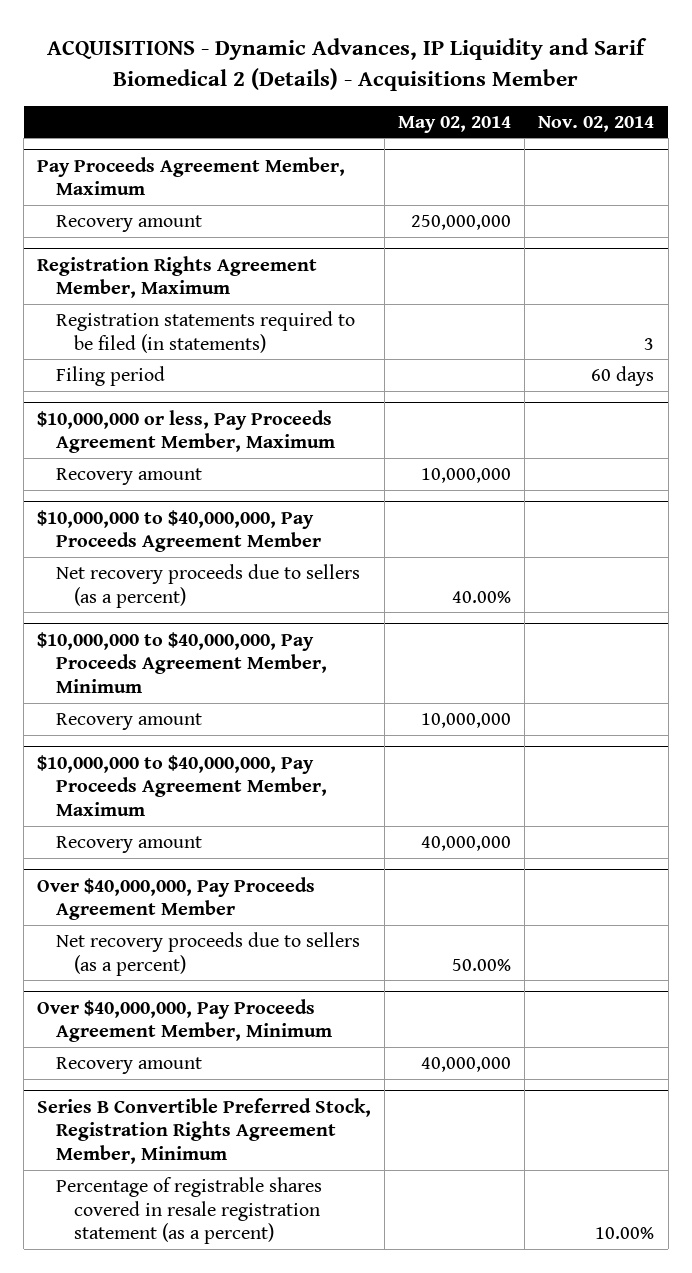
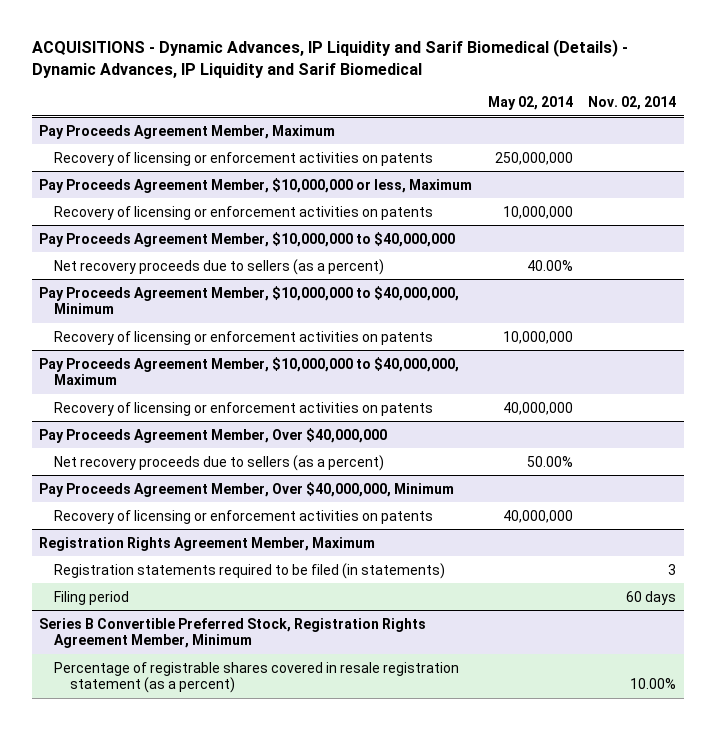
[46,37,647,91] ACQUISITIONS - Dynamic Advances, IP Liquidity and Sarif Biomedical 2 (Details) - Acquisitions Member -> [31,39,628,78] ACQUISITIONS - Dynamic Advances, IP Liquidity and Sarif Biomedical (Details) - Dynamic Advances, IP Liquidity and Sarif Biomedical
[55,215,202,233] Recovery amount -> [54,151,434,166] Recovery of licensing or enforcement activities on patents
none -> [39,177,473,193] Pay Proceeds Agreement Member, $10,000,000 or less, Maximum
none -> [54,205,434,220] Recovery of licensing or enforcement activities on patents
none -> [39,231,456,247] Pay Proceeds Agreement Member, $10,000,000 to $40,000,000
none -> [54,258,385,275] Net recovery proceeds due to sellers (as a percent)
none -> [39,285,460,314] Pay Proceeds Agreement Member, $10,000,000 to $40,000,000, Minimum
none -> [54,330,434,345] Recovery of licensing or enforcement activities on patents
none -> [39,356,460,385] Pay Proceeds Agreement Member, $10,000,000 to $40,000,000, Maximum
none -> [54,401,434,416] Recovery of licensing or enforcement activities on patents
none -> [39,427,388,443] Pay Proceeds Agreement Member, Over $40,000,000
none -> [54,454,385,471] Net recovery proceeds due to sellers (as a percent)
none -> [39,481,455,497] Pay Proceeds Agreement Member, Over $40,000,000, Minimum
none -> [54,509,434,524] Recovery of licensing or enforcement activities on patents
[37,409,335,454] $10,000,000 or less, Pay Proceeds Agreement Member, Maximum -> none
[55,468,202,486] Recovery amount -> none
[37,509,321,553] $10,000,000 to $40,000,000, Pay Proceeds Agreement Member -> none
[55,564,360,608] Net recovery proceeds due to sellers (as a percent) -> none
[37,631,327,693] $10,000,000 to $40,000,000, Pay Proceeds Agreement Member, Minimum -> none
[55,713,202,731] Recovery amount -> none
[37,754,327,816] $10,000,000 to $40,000,000, Pay Proceeds Agreement Member, Maximum -> none
[55,836,202,854] Recovery amount -> none
[37,876,316,921] Over $40,000,000, Pay Proceeds Agreement Member -> none
[55,932,360,976] Net recovery proceeds due to sellers (as a percent) -> none
[37,998,332,1043] Over $40,000,000, Pay Proceeds Agreement Member, Minimum -> none
[55,1057,202,1075] Recovery amount -> none

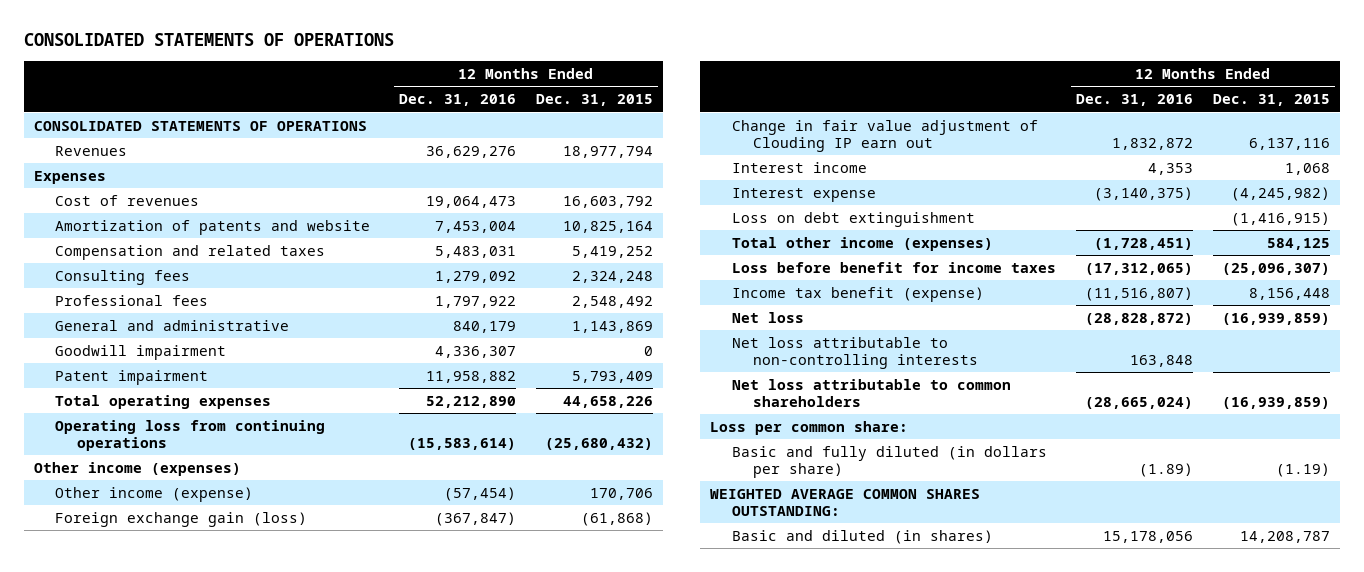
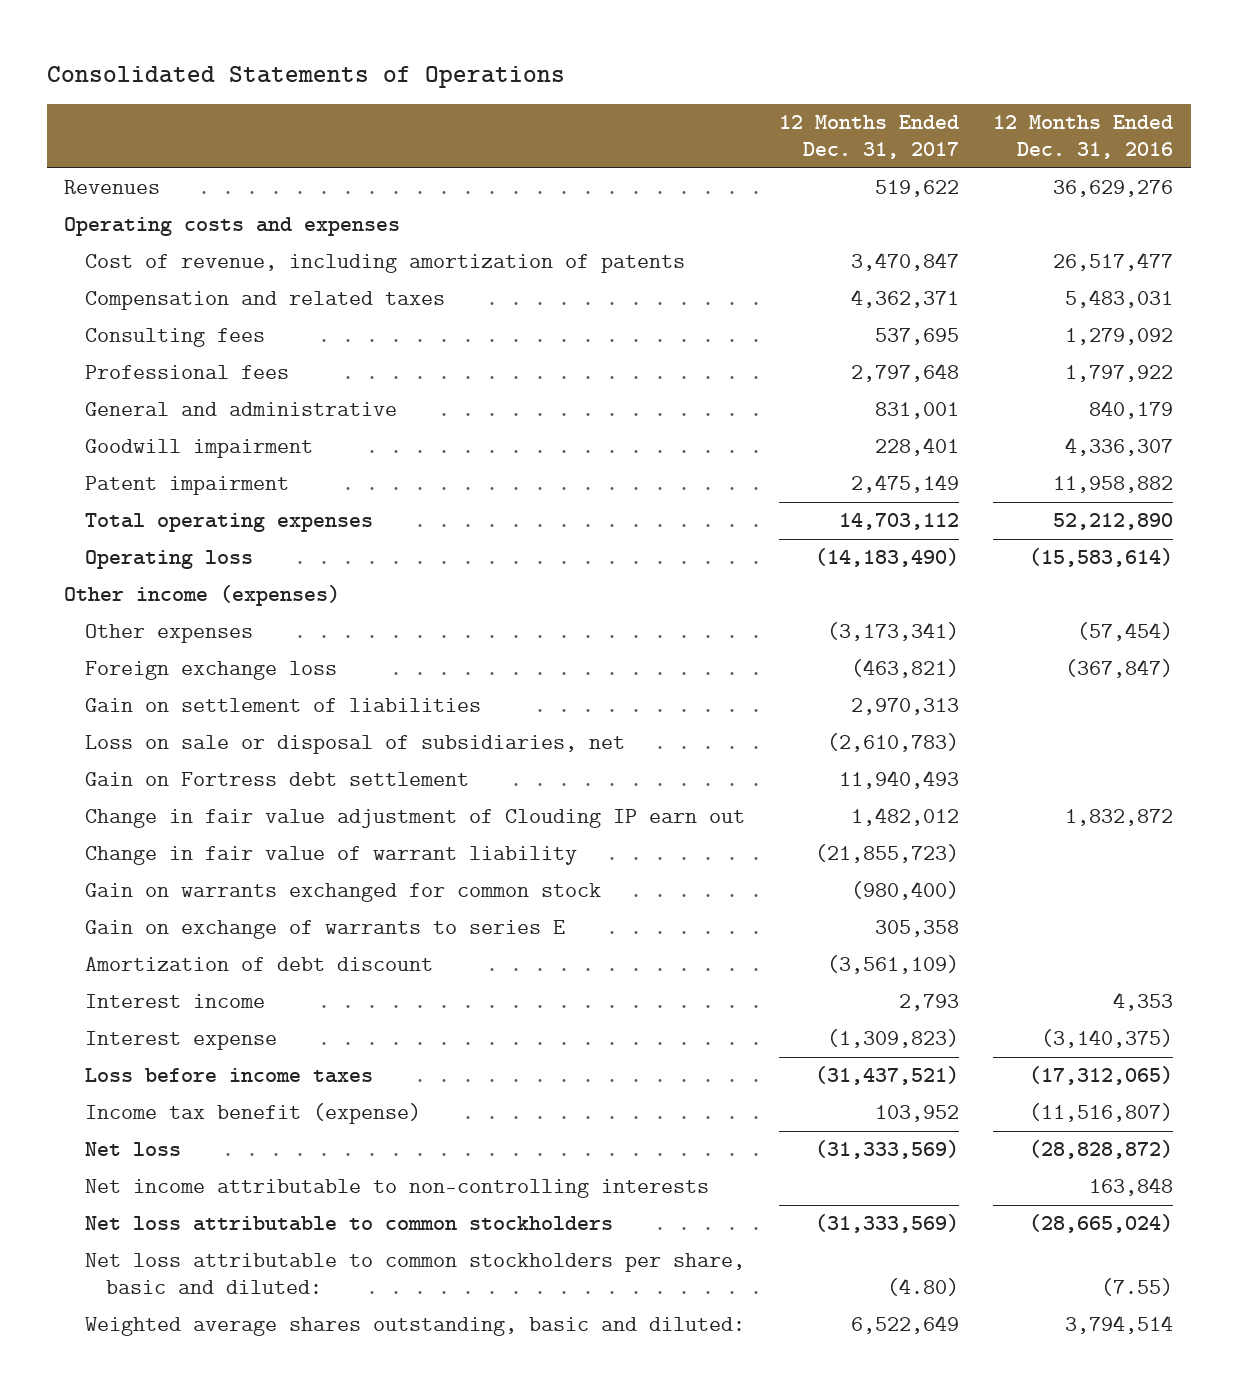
[23,33,394,47] CONSOLIDATED STATEMENTS OF OPERATIONS -> [46,65,565,88] Consolidated Statements of Operations
[536,94,654,107] Dec. 31, 2015 -> none
none -> [779,115,960,160] 12 Months Ended Dec. 31, 2017
[33,120,367,131] CONSOLIDATED STATEMENTS OF OPERATIONS -> none
[55,219,371,235] Amortization of patents and website -> none
[33,170,106,184] Expenses -> [64,217,401,237] Operating costs and expenses
[55,194,200,206] Cost of revenues -> [84,254,685,274] Cost of revenue, including amortization of patents
[426,195,517,208] 19,064,473 -> [1053,252,1174,272] 26,517,477
[55,419,326,452] Operating loss from continuing operations -> [84,550,253,570] Operating loss
[55,486,254,502] Other income (expense) -> [84,624,253,644] Other expenses
[55,511,308,527] Foreign exchange gain (loss) -> [84,661,337,681] Foreign exchange loss
none -> [84,698,481,713] Gain on settlement of liabilities
none -> [84,735,625,755] Loss on sale or disposal of subsidiaries, net
none -> [84,772,469,787] Gain on Fortress debt settlement
none -> [84,846,577,866] Change in fair value of warrant liability
none -> [84,883,601,903] Gain on warrants exchanged for common stock
none -> [84,920,565,940] Gain on exchange of warrants to series E
none -> [84,957,433,972] Amortization of debt discount
[731,211,975,227] Loss on debt extinguishment -> none
[731,236,993,251] Total other income (expenses) -> none
[731,261,1056,273] Loss before benefit for income taxes -> [84,1068,373,1084] Loss before income taxes
[710,420,909,435] Loss per common share: -> none
[731,445,1047,479] Basic and fully diluted (in dollars per share) -> none
[710,488,981,517] WEIGHTED AVERAGE COMMON SHARES OUTSTANDING: -> none
[731,336,979,370] Net loss attributable to non-controlling interests -> [84,1179,709,1199] Net income attributable to non-controlling interests
[731,378,1011,408] Net loss attributable to common shareholders -> [84,1216,613,1232] Net loss attributable to common stockholders
none -> [84,1253,745,1295] Net loss attributable to common stockholders per share, basic and diluted:
[731,529,993,544] Basic and diluted (in shares) -> [84,1317,745,1337] Weighted average shares outstanding, basic and diluted:
[1102,530,1193,543] 15,178,056 -> [1065,1315,1174,1335] 3,794,514

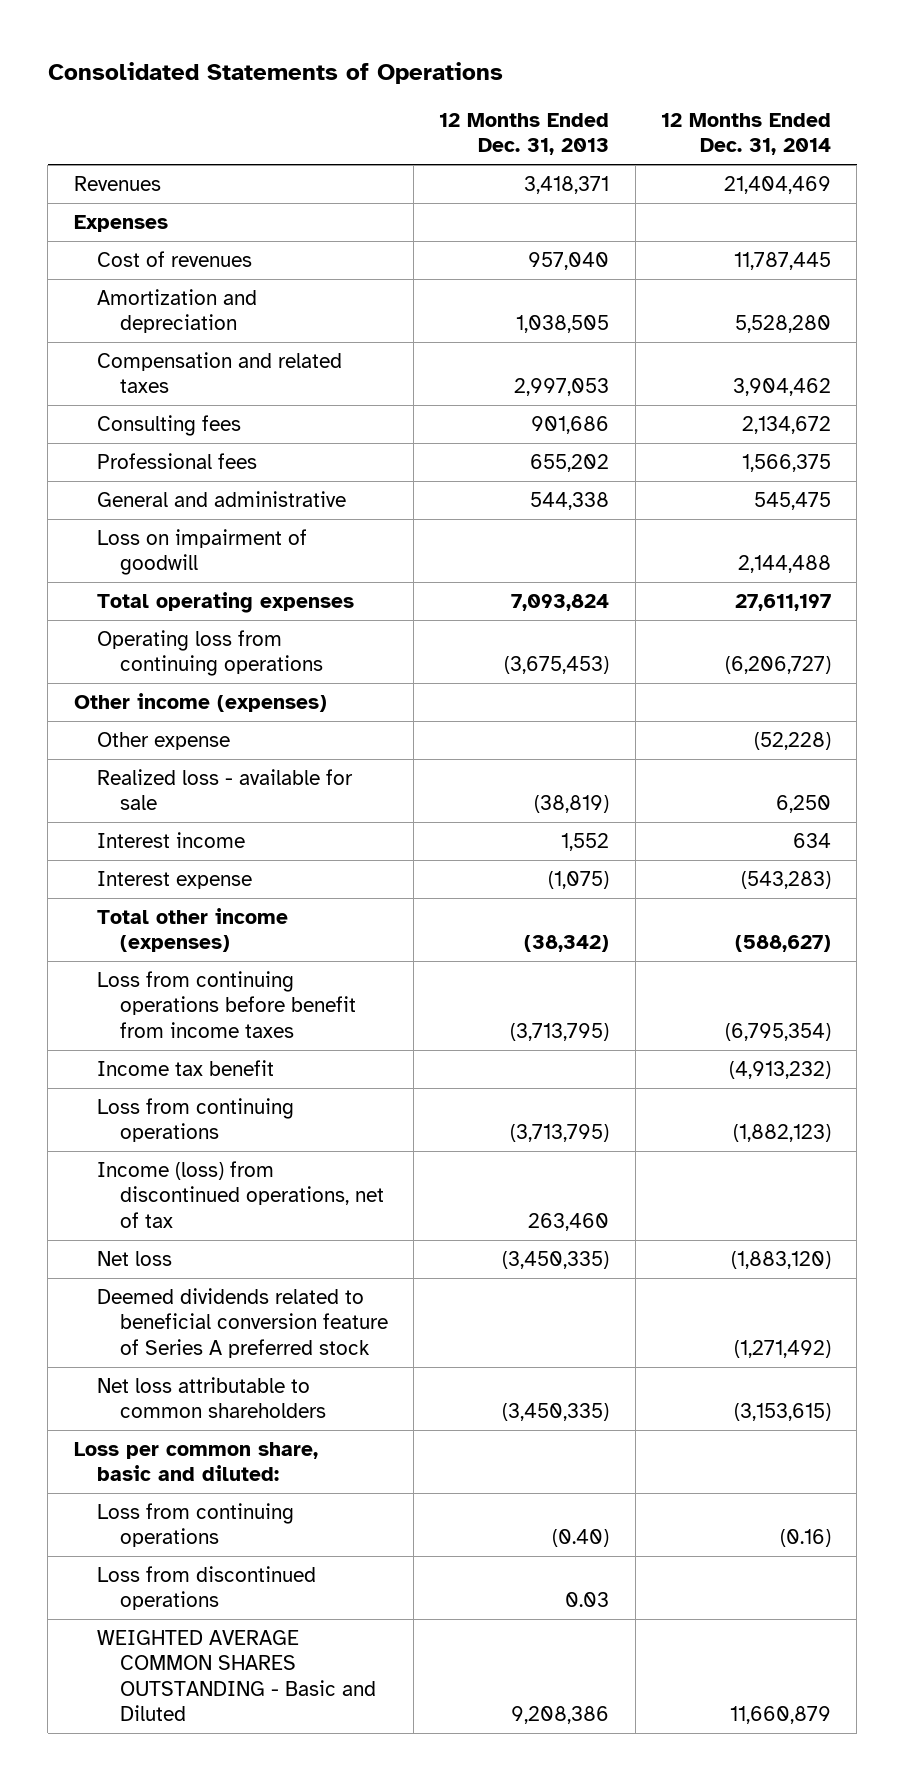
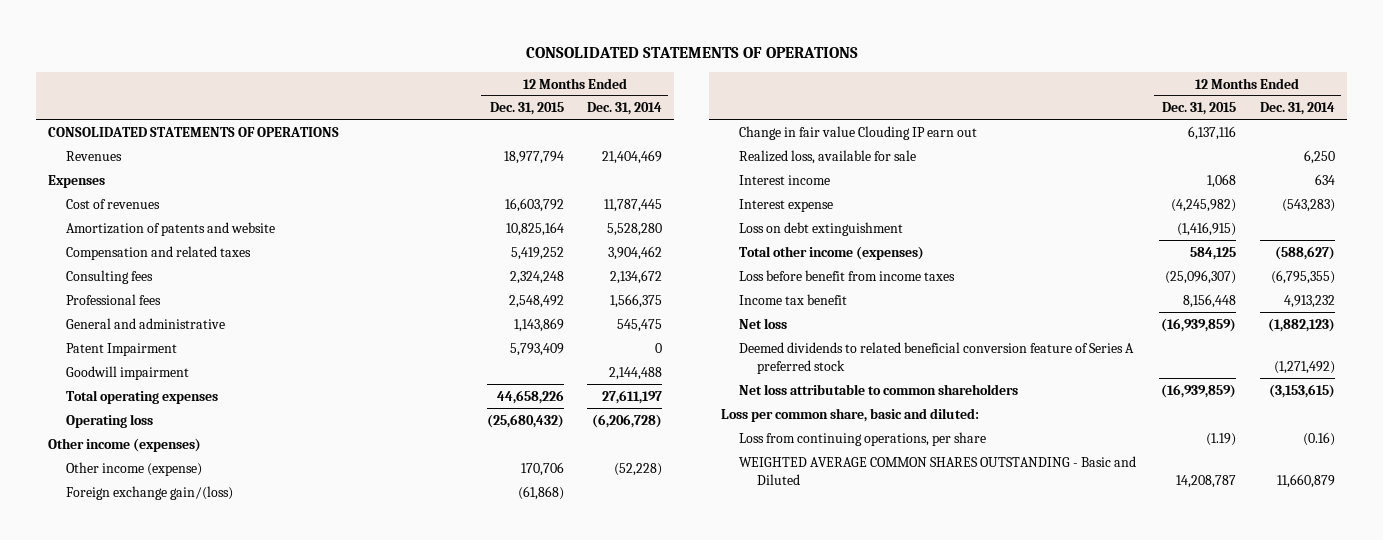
[47,62,503,85] Consolidated Statements of Operations -> [525,47,858,59] CONSOLIDATED STATEMENTS OF OPERATIONS
[439,112,610,156] 12 Months Ended Dec. 31, 2013 -> none
none -> [489,102,564,116] Dec. 31, 2015
none -> [48,126,340,137] CONSOLIDATED STATEMENTS OF OPERATIONS
[96,289,257,334] Amortization and depreciation -> [66,221,276,236] Amortization of patents and website
none -> [66,342,178,356] Patent Impairment
[96,529,307,576] Loss on impairment of goodwill -> [66,365,190,380] Goodwill impairment
[96,630,323,677] Operating loss from continuing operations -> [66,413,154,428] Operating loss
[725,656,832,675] (6,206,727) -> [592,413,663,428] (6,206,728)
[96,732,230,751] Other expense -> [66,461,203,476] Other income (expense)
none -> [66,485,234,500] Foreign exchange gain/(loss)
none -> [738,125,977,140] Change in fair value Clouding IP earn out
[96,769,353,811] Realized loss - available for sale -> [738,149,916,164] Realized loss, available for sale
none -> [738,221,903,236] Loss on debt extinguishment
[96,1161,384,1228] Income (loss) from discontinued operations, net of tax -> none
[96,1251,172,1267] Net loss -> none
[96,971,356,1038] Loss from continuing operations before benefit from income taxes -> [738,269,955,281] Loss before benefit from income taxes
[725,1022,832,1041] (6,795,354) -> [1270,269,1335,284] (6,795,355)
[729,1061,832,1080] (4,913,232) -> [1283,294,1335,308] 4,913,232
[96,1098,294,1143] Loss from continuing operations -> [738,317,787,329] Net loss
[96,1288,388,1358] Deemed dividends related to beneficial conversion feature of Series A preferred stock -> [738,341,1134,374] Deemed dividends to related beneficial conversion feature of Series A preferred stock
[96,1566,316,1611] Loss from discontinued operations -> none
[96,1503,294,1548] Loss from continuing operations -> [738,431,986,446] Loss from continuing operations, per share

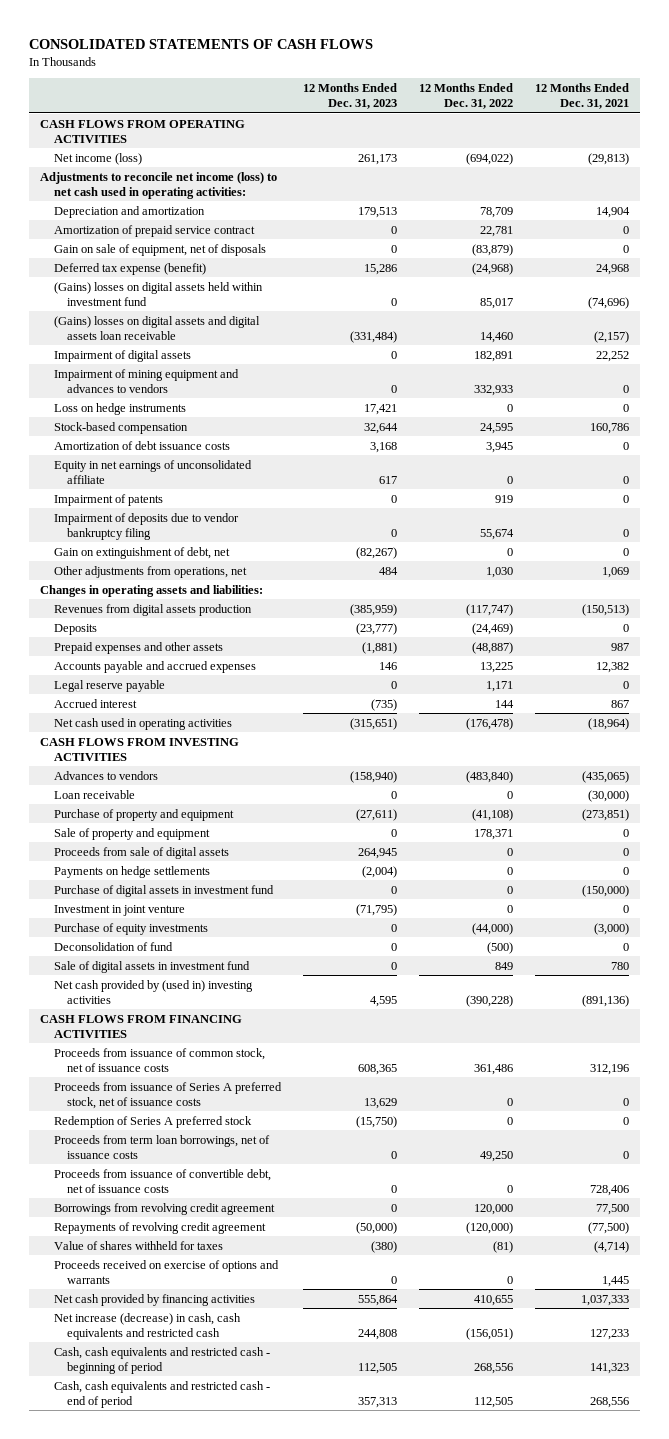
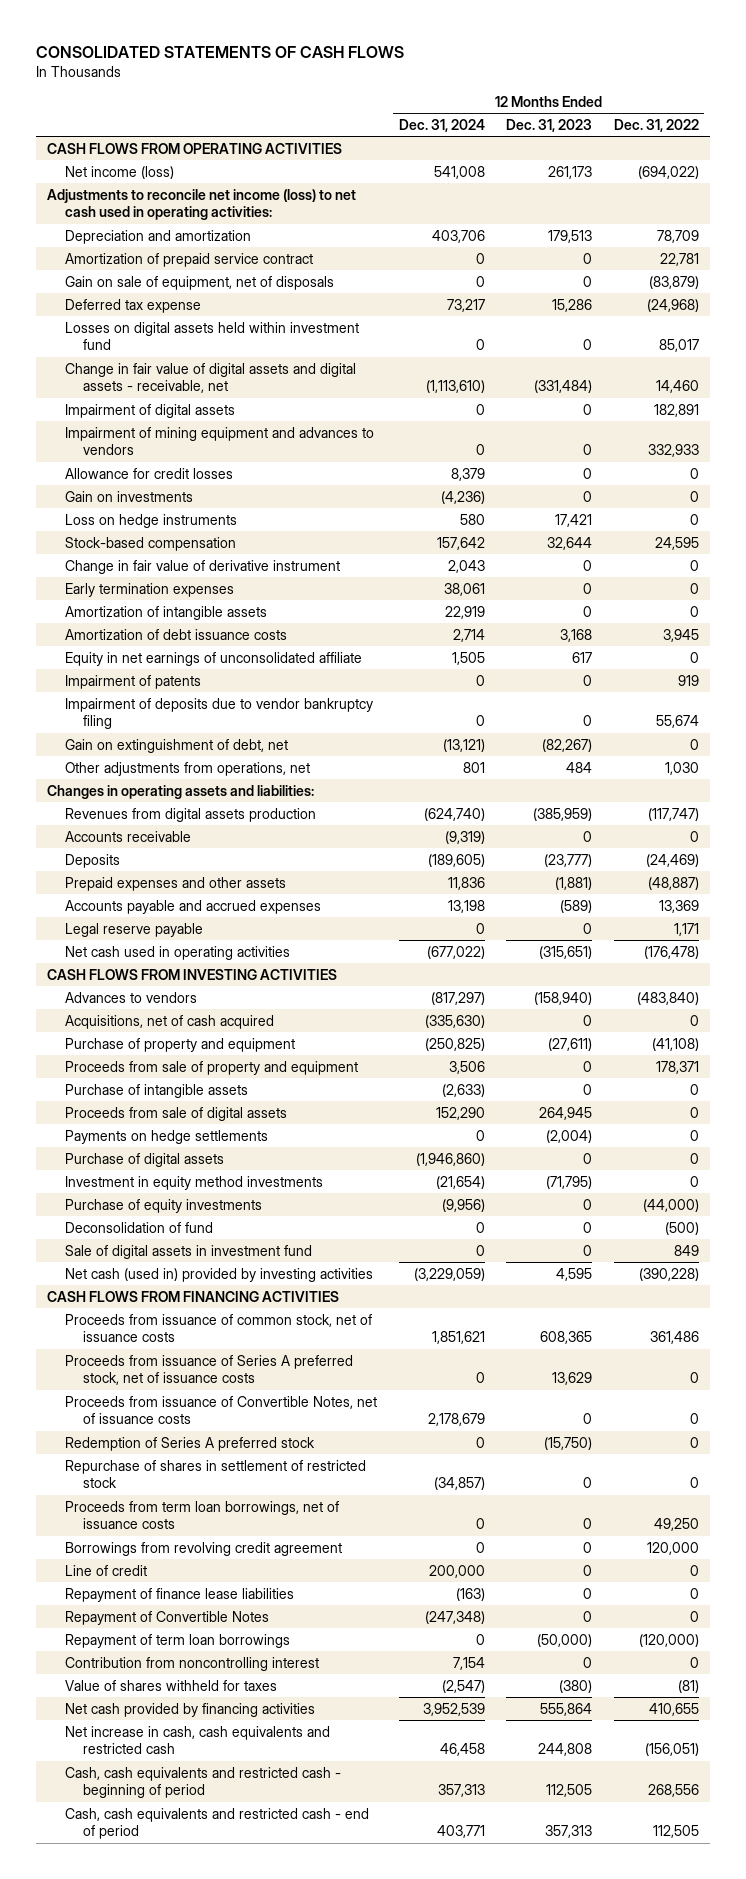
[534,82,629,110] 12 Months Ended Dec. 31, 2021 -> none
none -> [398,119,485,133] Dec. 31, 2024
[53,262,206,275] Deferred tax expense (benefit) -> [65,298,202,313] Deferred tax expense
[53,281,263,306] (Gains) losses on digital assets held within investment fund -> [65,321,360,351] Losses on digital assets held within investment fund
[53,315,260,340] (Gains) losses on digital assets and digital assets loan receivable -> [65,362,357,394] Change in fair value of digital assets and digital assets - receivable, net
none -> [65,467,234,479] Allowance for credit losses
none -> [65,490,194,502] Gain on investments
none -> [65,559,341,574] Change in fair value of derivative instrument
none -> [65,582,235,597] Early termination expenses
none -> [65,605,268,620] Amortization of intangible assets
none -> [65,830,192,842] Accounts receivable
[378,661,397,670] 146 -> [560,899,593,913] (589)
[479,661,513,673] 13,225 -> [659,899,700,913] 13,369
[53,698,137,708] Accrued interest -> none
[53,789,135,799] Loan receivable -> none
none -> [65,1014,275,1029] Acquisitions, net of cash acquired
[53,827,210,840] Sale of property and equipment -> [65,1060,359,1075] Proceeds from sale of property and equipment
none -> [65,1083,249,1098] Purchase of intangible assets
[53,884,274,897] Purchase of digital assets in investment fund -> [65,1152,225,1167] Purchase of digital assets
[53,904,185,916] Investment in joint venture -> [65,1175,324,1190] Investment in equity method investments
[53,979,253,1004] Net cash provided by (used in) investing activities -> [65,1267,374,1282] Net cash (used in) provided by investing activities
none -> [65,1395,378,1425] Proceeds from issuance of Convertible Notes, net of issuance costs
none -> [65,1459,367,1489] Repurchase of shares in settlement of restricted stock
[53,1168,271,1193] Proceeds from issuance of convertible debt, net of issuance costs -> none
none -> [65,1564,148,1576] Line of credit
none -> [65,1587,295,1602] Repayment of finance lease liabilities
none -> [65,1610,270,1625] Repayment of Convertible Notes
[53,1221,266,1234] Repayments of revolving credit agreement -> [65,1633,291,1648] Repayment of term loan borrowings
none -> [65,1656,320,1671] Contribution from noncontrolling interest
[53,1259,279,1284] Proceeds received on exercise of options and warrants -> none
[53,1312,241,1340] Net increase (decrease) in cash, cash equivalents and restricted cash -> [65,1725,331,1755] Net increase in cash, cash equivalents and restricted cash

